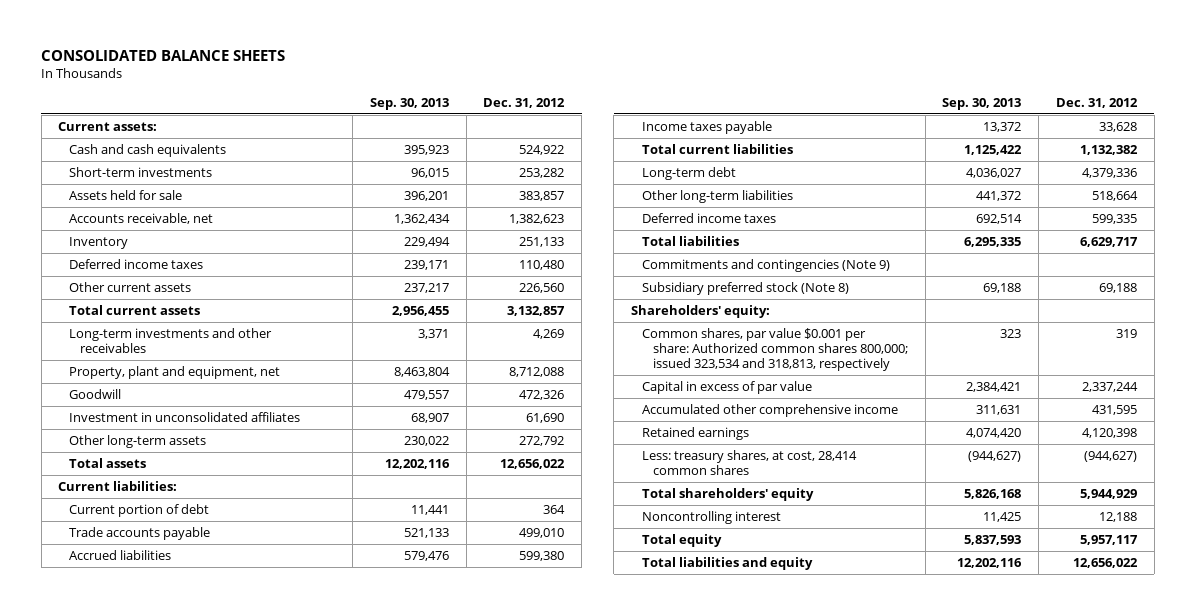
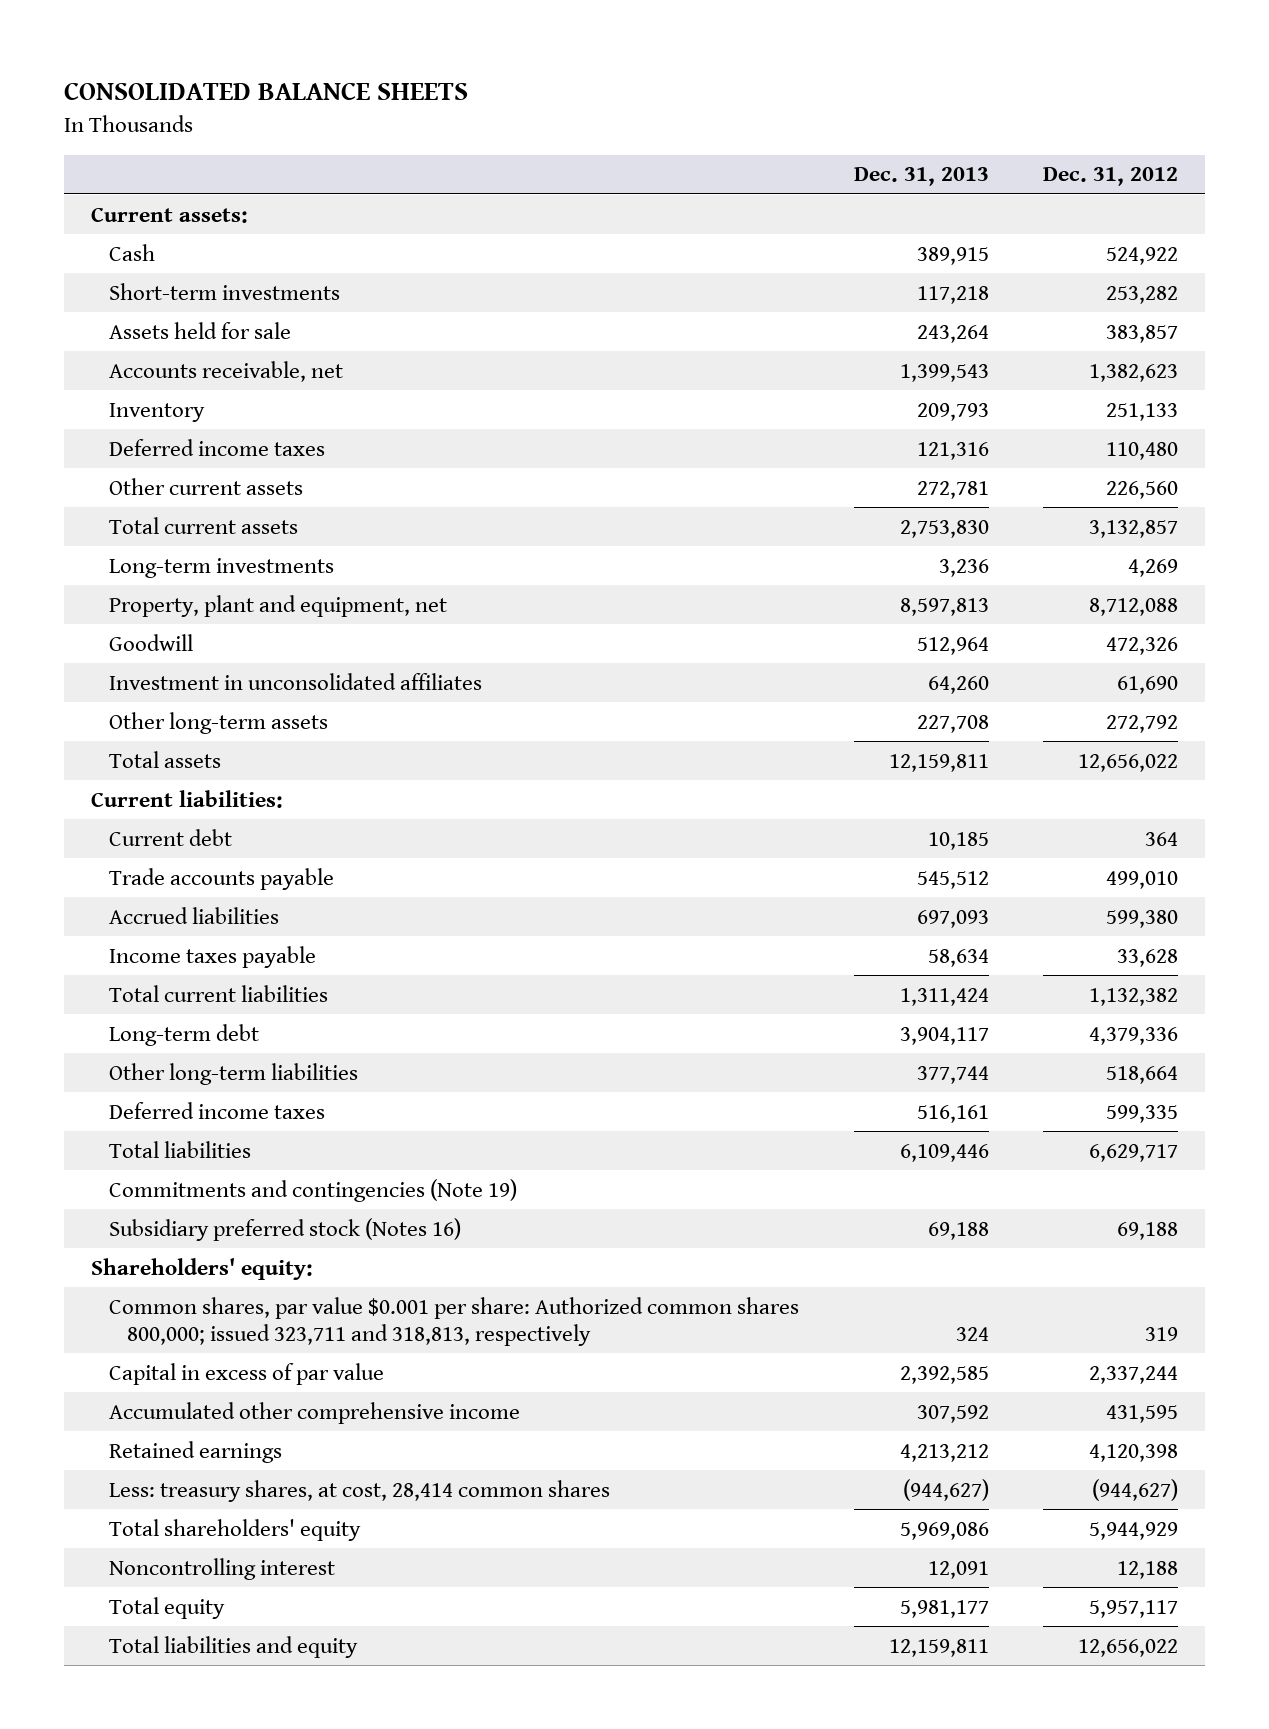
[369,97,449,110] Sep. 30, 2013 -> none
none -> [853,167,989,187] Dec. 31, 2013
[69,144,227,158] Cash and cash equivalents -> [109,243,156,261] Cash
[69,328,273,354] Long-term investments and other receivables -> [109,557,335,578] Long-term investments
[69,504,210,518] Current portion of debt -> [109,828,233,846] Current debt
[641,259,890,273] Commitments and contingencies (Note 9) -> [109,1178,518,1202] Commitments and contingencies (Note 19)
[641,282,849,296] Subsidiary preferred stock (Note 8) -> [109,1217,462,1241] Subsidiary preferred stock (Notes 16)
[641,328,908,372] Common shares, par value $0.001 per share: Authorized common shares 800,000; issued 323,534 and 318,813, respectively -> [109,1296,800,1346] Common shares, par value $0.001 per share: Authorized common shares 800,000; issued 323,711 and 318,813, respectively

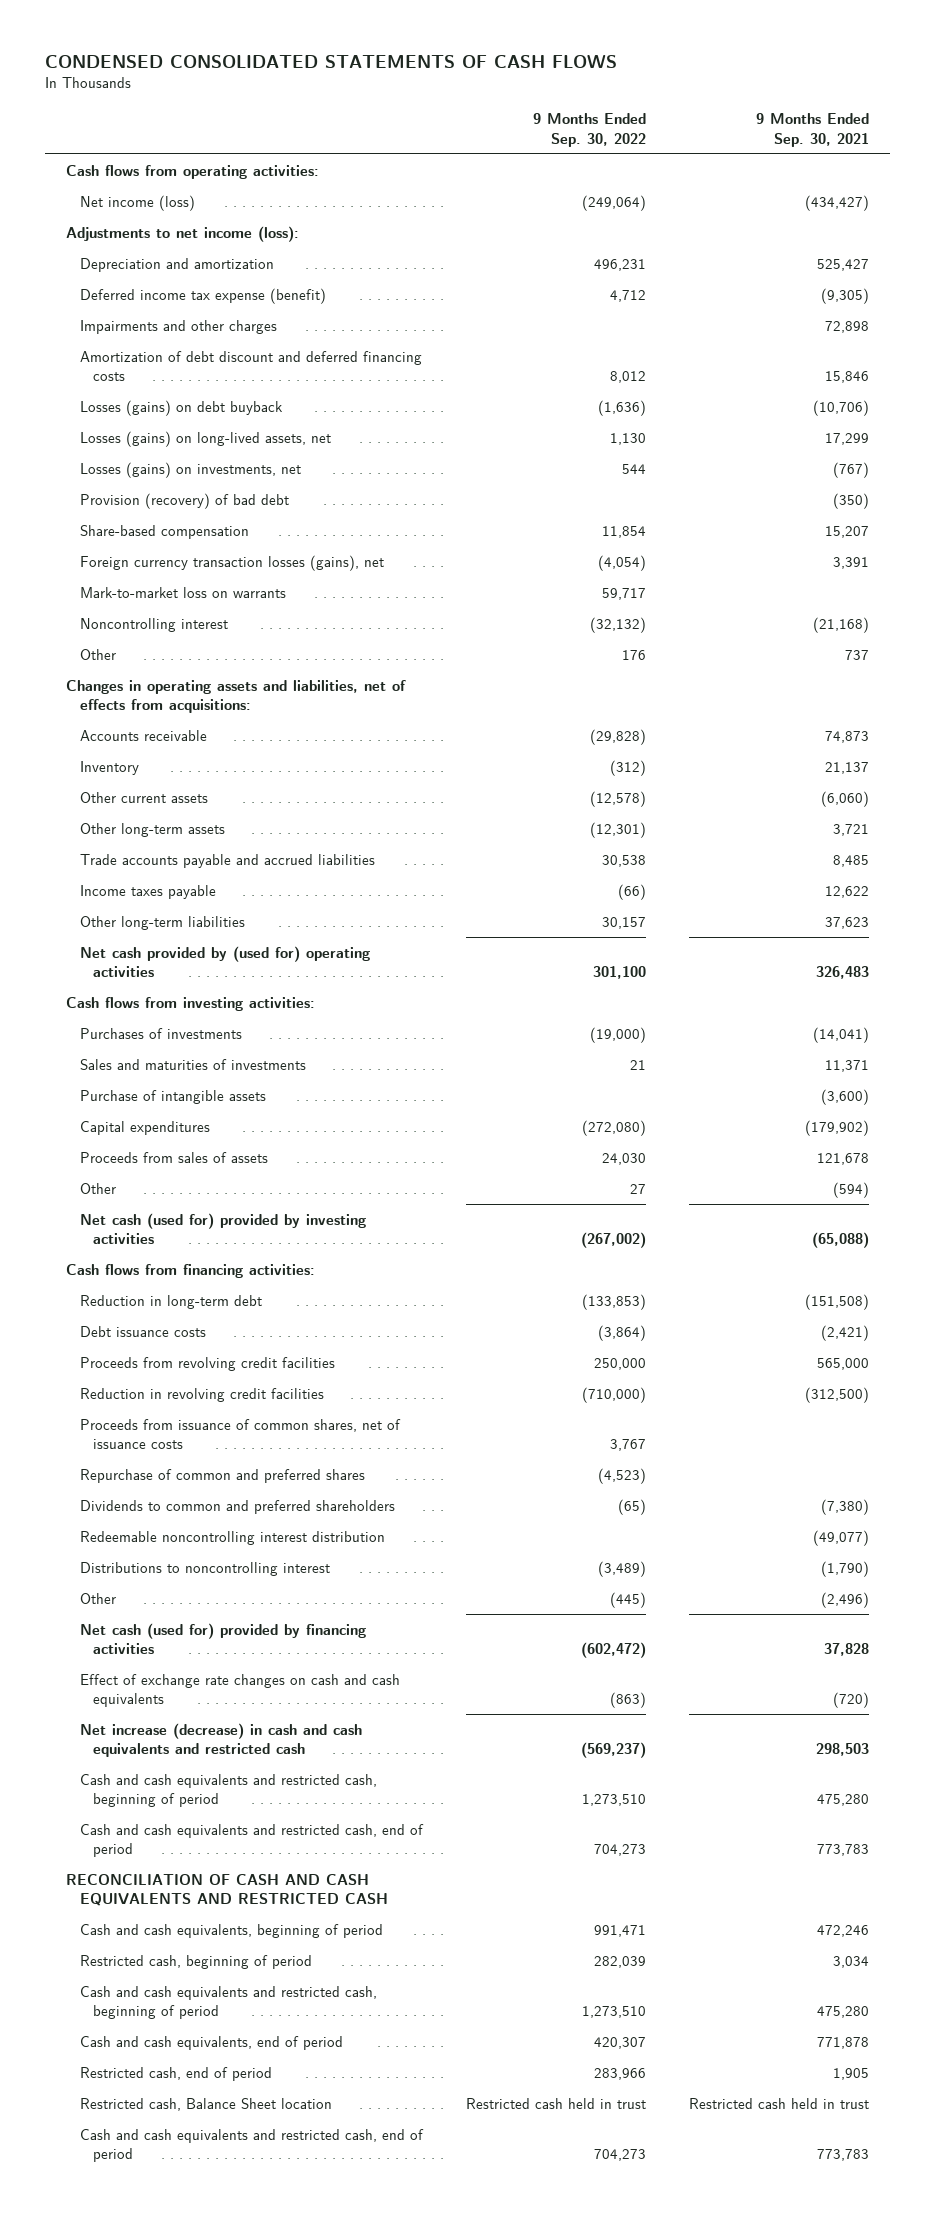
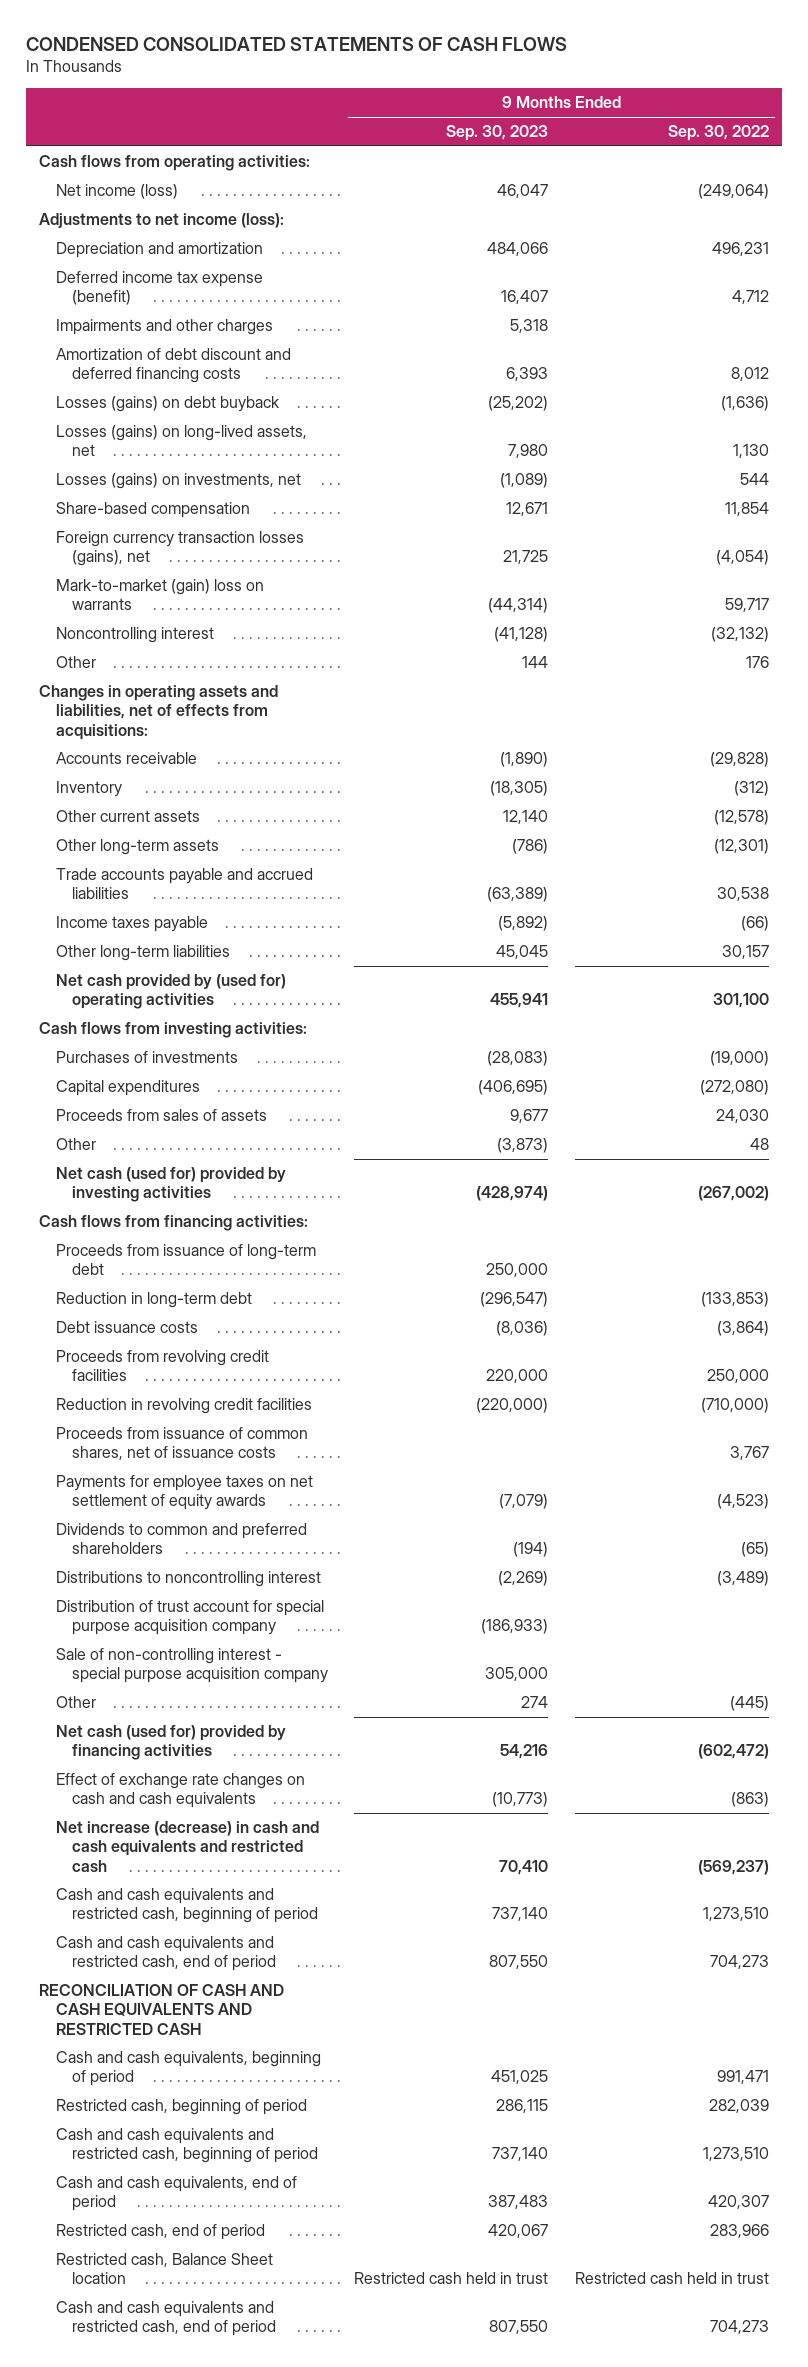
[755,113,869,147] 9 Months Ended Sep. 30, 2021 -> none
none -> [446,125,549,142] Sep. 30, 2023
[79,492,289,509] Provision (recovery) of bad debt -> none
[79,586,286,599] Mark-to-market loss on warrants -> [55,579,264,611] Mark-to-market (gain) loss on warrants
[79,1058,306,1070] Sales and maturities of investments -> none
[79,1089,266,1104] Purchase of intangible assets -> none
[629,1183,646,1194] 27 -> [749,1138,769,1151] 48
none -> [55,1244,316,1276] Proceeds from issuance of long-term debt
[79,1468,365,1483] Repurchase of common and preferred shares -> [55,1475,313,1511] Payments for employee taxes on net settlement of equity awards
[79,1530,385,1545] Redeemable noncontrolling interest distribution -> none
none -> [55,1600,324,1636] Distribution of trust account for special purpose acquisition company
none -> [55,1648,329,1684] Sale of non-controlling interest - special purpose acquisition company

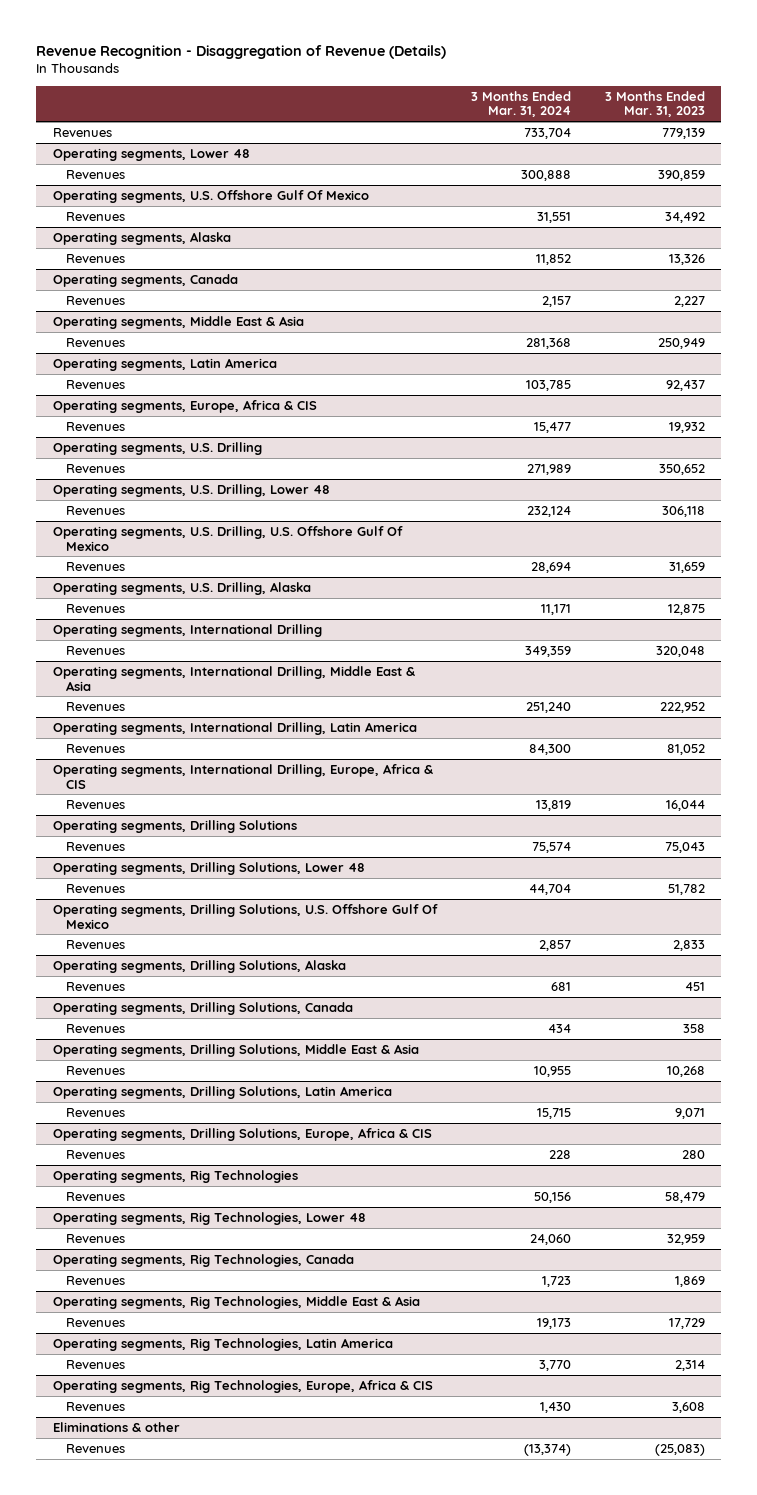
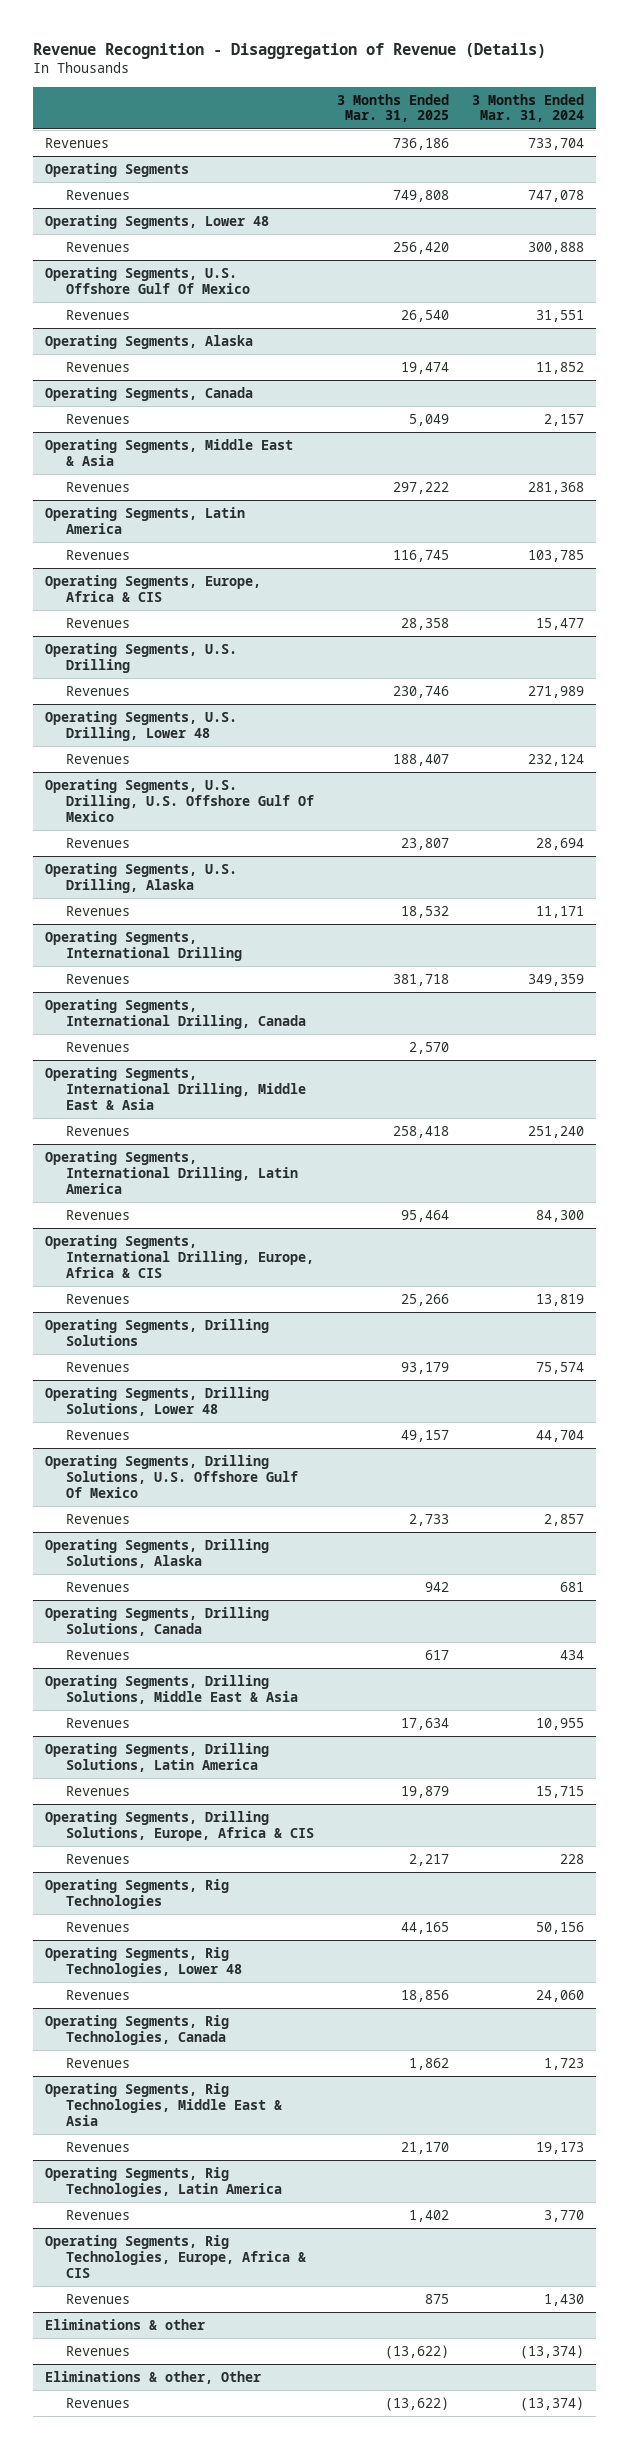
[604,90,705,118] 3 Months Ended Mar. 31, 2023 -> none
none -> [336,93,449,123] 3 Months Ended Mar. 31, 2025
none -> [44,163,189,178] Operating Segments
none -> [65,190,130,201] Revenues
[52,147,250,161] Operating segments, Lower 48 -> [44,215,269,230] Operating Segments, Lower 48
[52,189,369,203] Operating segments, U.S. Offshore Gulf Of Mexico -> [44,267,250,294] Operating Segments, U.S. Offshore Gulf Of Mexico
[52,231,231,245] Operating segments, Alaska -> [44,335,253,350] Operating Segments, Alaska
[52,273,238,287] Operating segments, Canada -> [44,387,253,402] Operating Segments, Canada
[52,315,304,329] Operating segments, Middle East & Asia -> [44,439,293,466] Operating Segments, Middle East & Asia
[52,357,277,371] Operating segments, Latin America -> [44,507,245,534] Operating Segments, Latin America
[52,399,317,413] Operating segments, Europe, Africa & CIS -> [44,575,261,602] Operating Segments, Europe, Africa & CIS
[52,441,262,455] Operating segments, U.S. Drilling -> [44,643,237,673] Operating Segments, U.S. Drilling
[52,483,330,497] Operating segments, U.S. Drilling, Lower 48 -> [44,711,237,741] Operating Segments, U.S. Drilling, Lower 48
[52,525,403,551] Operating segments, U.S. Drilling, U.S. Offshore Gulf Of Mexico -> [44,779,314,822] Operating Segments, U.S. Drilling, U.S. Offshore Gulf Of Mexico
[52,581,311,595] Operating segments, U.S. Drilling, Alaska -> [44,863,237,893] Operating Segments, U.S. Drilling, Alaska
[52,623,322,637] Operating segments, International Drilling -> [44,931,242,961] Operating Segments, International Drilling
none -> [44,999,306,1029] Operating Segments, International Drilling, Canada
none -> [65,1042,130,1053] Revenues
[52,665,415,691] Operating segments, International Drilling, Middle East & Asia -> [44,1067,306,1110] Operating Segments, International Drilling, Middle East & Asia
[52,721,417,735] Operating segments, International Drilling, Latin America -> [44,1151,298,1194] Operating Segments, International Drilling, Latin America
[52,763,433,789] Operating segments, International Drilling, Europe, Africa & CIS -> [44,1235,314,1278] Operating Segments, International Drilling, Europe, Africa & CIS
[52,819,297,833] Operating segments, Drilling Solutions -> [44,1319,269,1346] Operating Segments, Drilling Solutions
[52,861,365,875] Operating segments, Drilling Solutions, Lower 48 -> [44,1387,269,1416] Operating Segments, Drilling Solutions, Lower 48
[52,903,438,929] Operating segments, Drilling Solutions, U.S. Offshore Gulf Of Mexico -> [44,1455,298,1498] Operating Segments, Drilling Solutions, U.S. Offshore Gulf Of Mexico
[52,959,346,973] Operating segments, Drilling Solutions, Alaska -> [44,1539,269,1568] Operating Segments, Drilling Solutions, Alaska
[52,1001,353,1015] Operating segments, Drilling Solutions, Canada -> [44,1607,269,1636] Operating Segments, Drilling Solutions, Canada
[52,1043,419,1057] Operating segments, Drilling Solutions, Middle East & Asia -> [44,1675,298,1704] Operating Segments, Drilling Solutions, Middle East & Asia
[52,1085,392,1099] Operating segments, Drilling Solutions, Latin America -> [44,1743,269,1772] Operating Segments, Drilling Solutions, Latin America
[52,1127,432,1141] Operating segments, Drilling Solutions, Europe, Africa & CIS -> [44,1811,314,1841] Operating Segments, Drilling Solutions, Europe, Africa & CIS
[52,1169,298,1183] Operating segments, Rig Technologies -> [44,1879,229,1909] Operating Segments, Rig Technologies
[52,1211,366,1225] Operating segments, Rig Technologies, Lower 48 -> [44,1947,242,1977] Operating Segments, Rig Technologies, Lower 48
[52,1253,354,1267] Operating segments, Rig Technologies, Canada -> [44,2015,229,2045] Operating Segments, Rig Technologies, Canada
[52,1295,420,1309] Operating segments, Rig Technologies, Middle East & Asia -> [44,2083,282,2126] Operating Segments, Rig Technologies, Middle East & Asia
[52,1337,393,1351] Operating segments, Rig Technologies, Latin America -> [44,2167,282,2197] Operating Segments, Rig Technologies, Latin America
[52,1379,433,1393] Operating segments, Rig Technologies, Europe, Africa & CIS -> [44,2235,306,2278] Operating Segments, Rig Technologies, Europe, Africa & CIS
none -> [44,2371,261,2385] Eliminations & other, Other
none -> [65,2398,130,2409] Revenues

